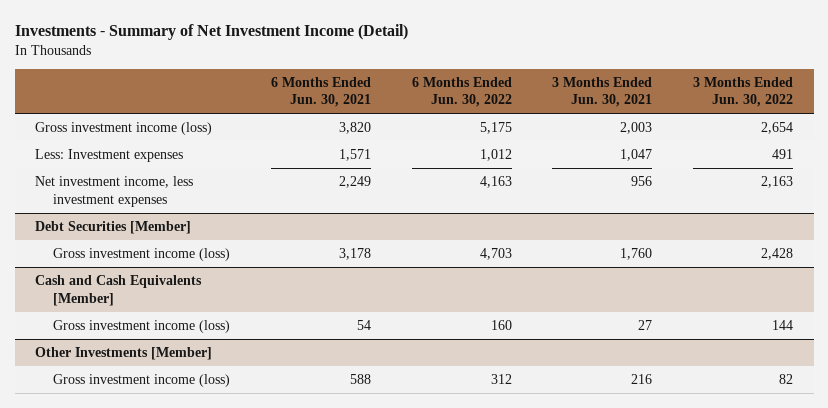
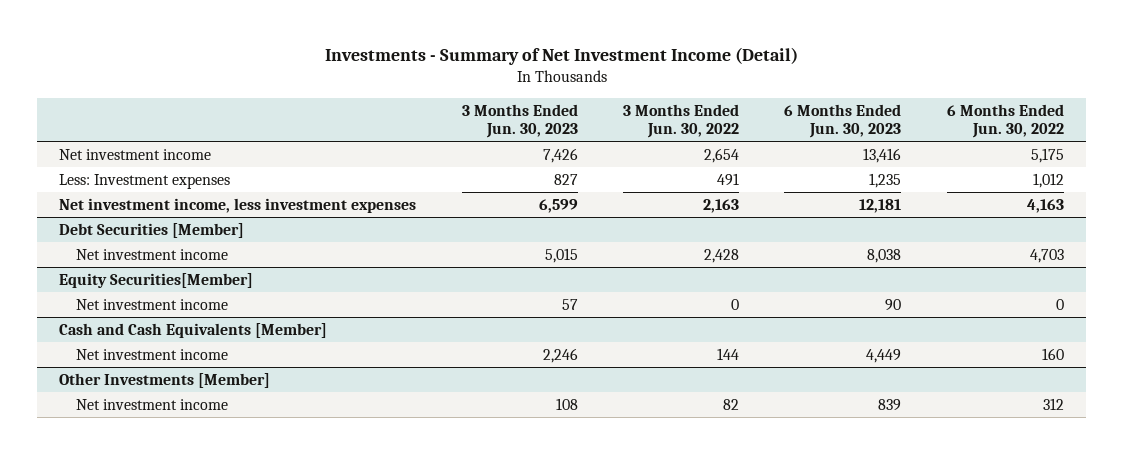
[270,76,371,108] 6 Months Ended Jun. 30, 2021 -> none
[552,76,653,108] 3 Months Ended Jun. 30, 2021 -> none
none -> [461,103,578,139] 3 Months Ended Jun. 30, 2023
none -> [784,103,902,139] 6 Months Ended Jun. 30, 2023
[35,122,213,136] Gross investment income (loss) -> [59,148,212,160] Net investment income
[53,248,231,262] Gross investment income (loss) -> [75,248,228,260] Net investment income
none -> [59,272,254,288] Equity Securities[Member]
none -> [75,298,228,310] Net investment income
[53,320,231,334] Gross investment income (loss) -> [75,348,228,360] Net investment income
[53,374,231,388] Gross investment income (loss) -> [75,398,228,410] Net investment income

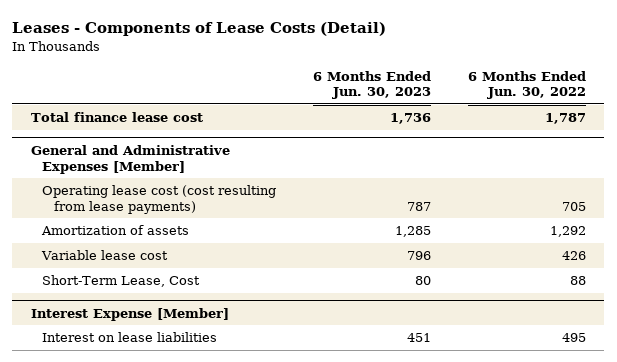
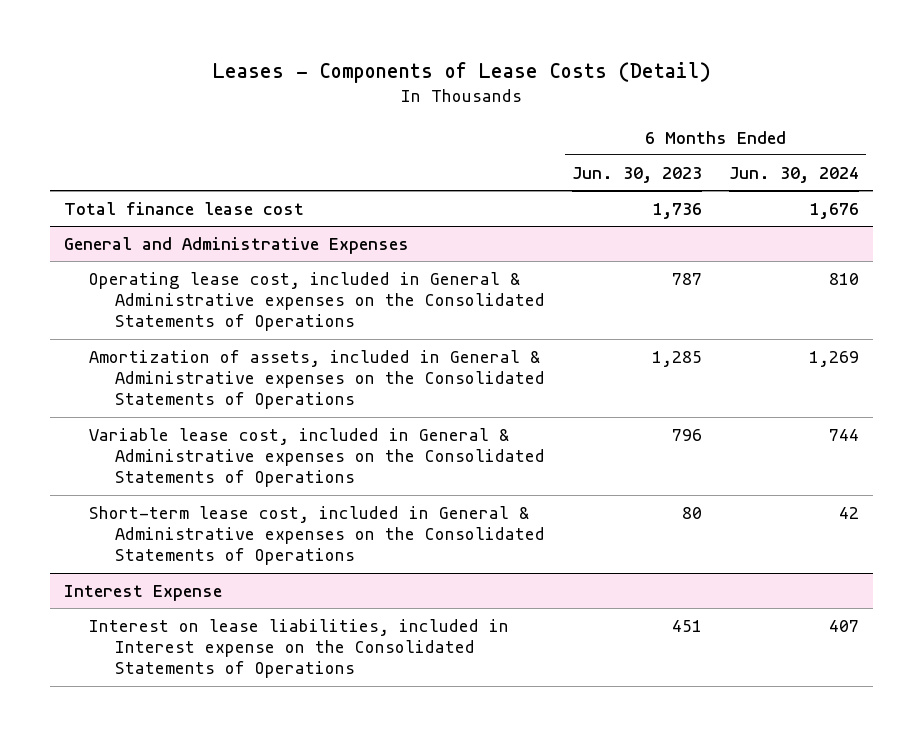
[467,70,586,100] 6 Months Ended Jun. 30, 2022 -> none
none -> [729,166,860,183] Jun. 30, 2024
[30,144,230,174] General and Administrative Expenses [Member] -> [64,236,410,254] General and Administrative Expenses
[42,185,277,214] Operating lease cost (cost resulting from lease payments) -> [89,271,545,332] Operating lease cost, included in General & Administrative expenses on the Consolidated Statements of Operations
[41,225,190,236] Amortization of assets -> [89,349,545,410] Amortization of assets, included in General & Administrative expenses on the Consolidated Statements of Operations
[41,250,169,261] Variable lease cost -> [89,427,545,488] Variable lease cost, included in General & Administrative expenses on the Consolidated Statements of Operations
[42,275,201,288] Short-Term Lease, Cost -> [89,505,545,566] Short-term lease cost, included in General & Administrative expenses on the Consolidated Statements of Operations
[30,307,229,321] Interest Expense [Member] -> [64,584,223,601] Interest Expense
[42,332,218,343] Interest on lease liabilities -> [89,618,510,679] Interest on lease liabilities, included in Interest expense on the Consolidated Statements of Operations

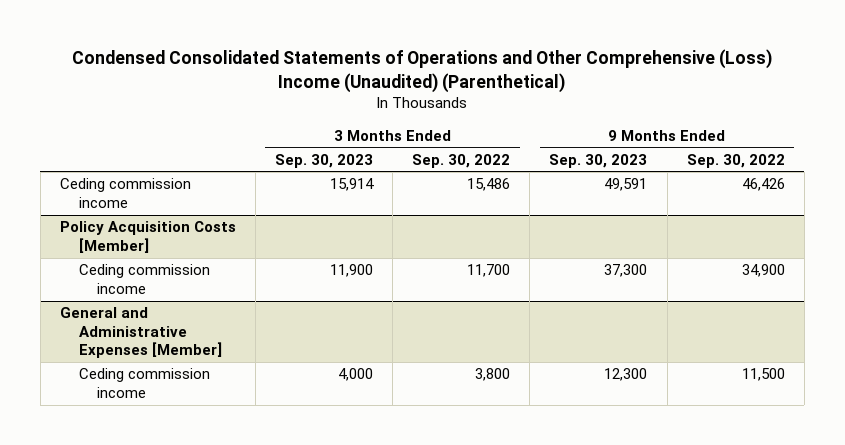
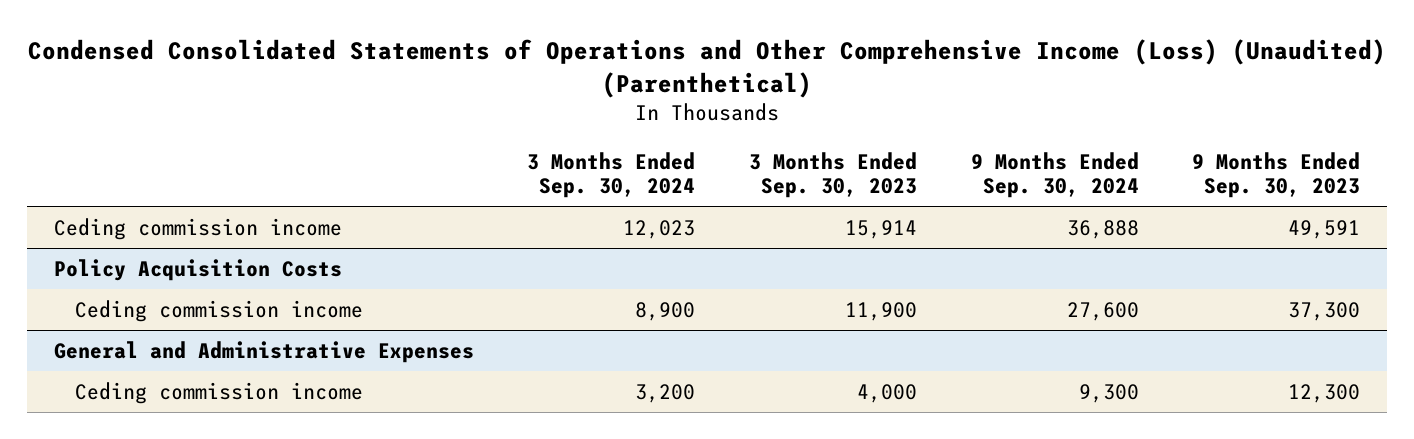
[72,48,773,93] Condensed Consolidated Statements of Operations and Other Comprehensive (Loss) Income (Unaudited) (Parenthetical) -> [28,39,1387,98] Condensed Consolidated Statements of Operations and Other Comprehensive Income (Loss) (Unaudited) (Parenthetical)
[412,153,511,168] Sep. 30, 2022 -> none
[686,153,785,168] Sep. 30, 2022 -> none
none -> [527,151,696,199] 3 Months Ended Sep. 30, 2024
none -> [970,151,1139,199] 9 Months Ended Sep. 30, 2024
[59,221,236,253] Policy Acquisition Costs [Member] -> [53,258,342,281] Policy Acquisition Costs
[59,307,222,359] General and Administrative Expenses [Member] -> [53,340,474,363] General and Administrative Expenses

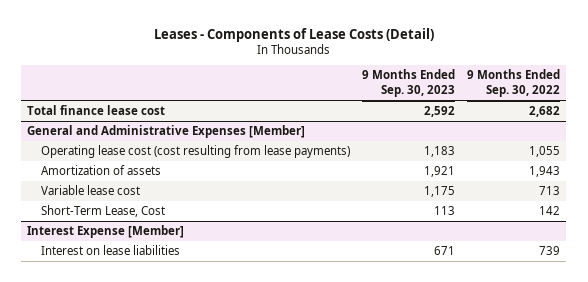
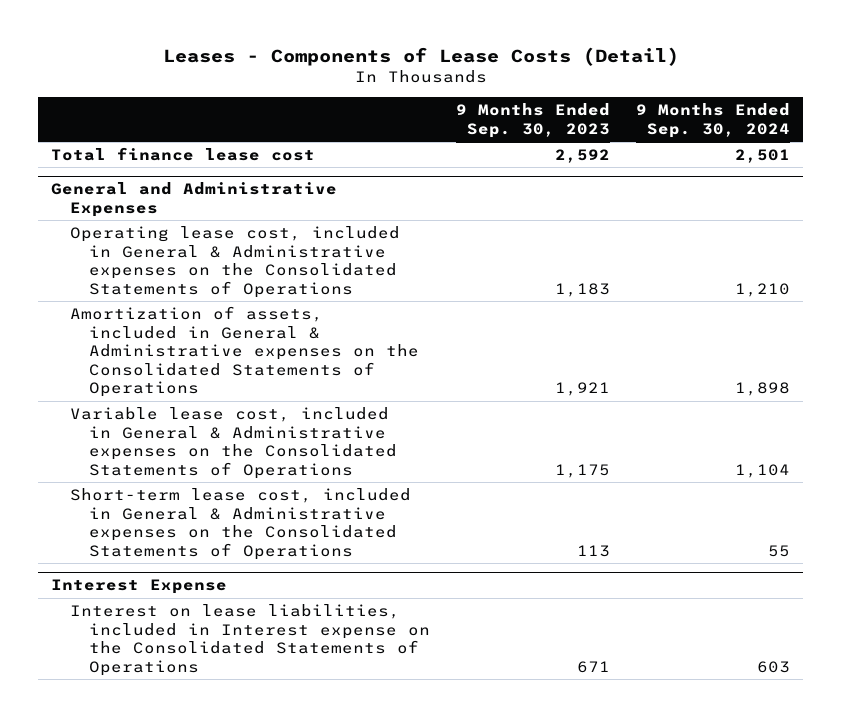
[467,69,561,98] 9 Months Ended Sep. 30, 2022 -> none
none -> [635,103,790,138] 9 Months Ended Sep. 30, 2024
[27,125,306,139] General and Administrative Expenses [Member] -> [51,182,338,217] General and Administrative Expenses
[40,145,350,159] Operating lease cost (cost resulting from lease payments) -> [69,225,400,298] Operating lease cost, included in General & Administrative expenses on the Consolidated Statements of Operations
[40,165,161,176] Amortization of assets -> [69,305,419,398] Amortization of assets, included in General & Administrative expenses on the Consolidated Statements of Operations
[40,185,140,196] Variable lease cost -> [69,406,397,479] Variable lease cost, included in General & Administrative expenses on the Consolidated Statements of Operations
[40,205,165,218] Short-Term Lease, Cost -> [69,487,411,560] Short-term lease cost, included in General & Administrative expenses on the Consolidated Statements of Operations
[27,225,185,239] Interest Expense [Member] -> [51,579,228,595] Interest Expense
[40,245,180,256] Interest on lease liabilities -> [69,603,430,676] Interest on lease liabilities, included in Interest expense on the Consolidated Statements of Operations

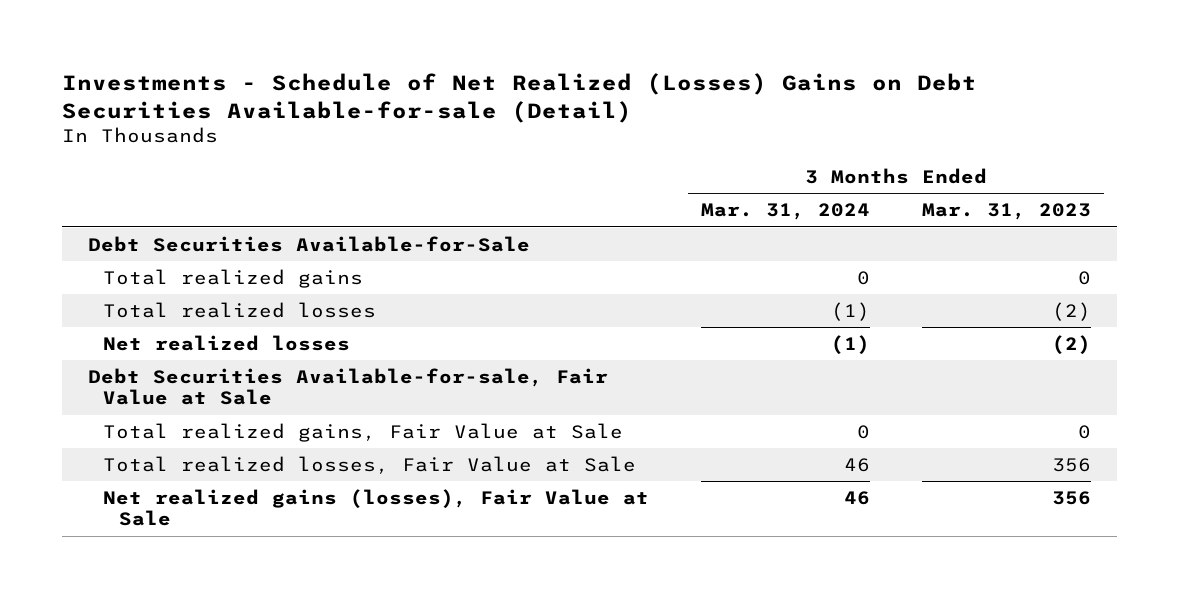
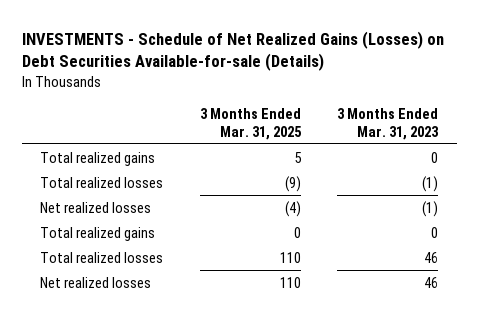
[62,73,978,124] Investments - Schedule of Net Realized (Losses) Gains on Debt Securities Available-for-sale (Detail) -> [22,30,445,72] INVESTMENTS - Schedule of Net Realized Gains (Losses) on Debt Securities Available-for-sale (Details)
[701,203,871,221] Mar. 31, 2024 -> none
none -> [199,108,302,140] 3 Months Ended Mar. 31, 2025
[88,235,531,252] Debt Securities Available-for-Sale -> none
[88,367,609,406] Debt Securities Available-for-sale, Fair Value at Sale -> none
[1052,301,1092,321] (2) -> [422,175,439,192] (1)
[1052,334,1092,354] (2) -> [422,200,439,217] (1)
[103,422,624,442] Total realized gains, Fair Value at Sale -> [40,226,156,241] Total realized gains
[103,455,637,474] Total realized losses, Fair Value at Sale -> [40,251,164,263] Total realized losses
[1052,457,1092,472] 356 -> [424,251,439,263] 46
[103,488,650,527] Net realized gains (losses), Fair Value at Sale -> [40,276,152,288] Net realized losses
[1052,490,1092,505] 356 -> [424,276,439,288] 46

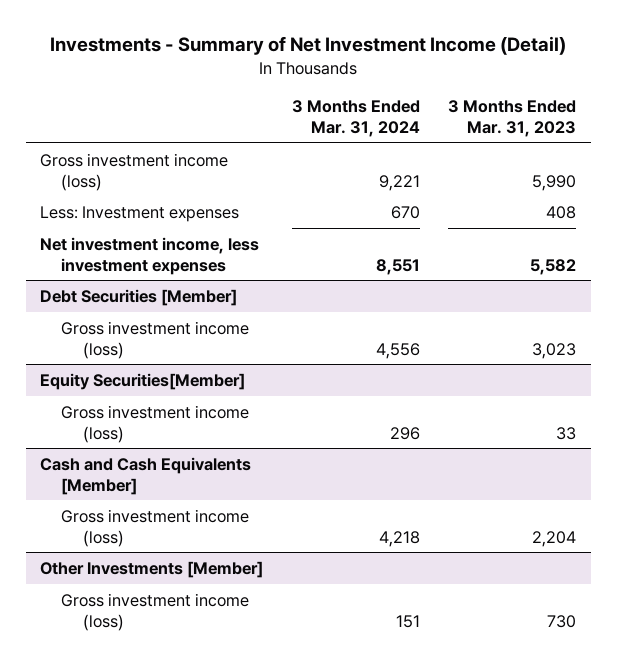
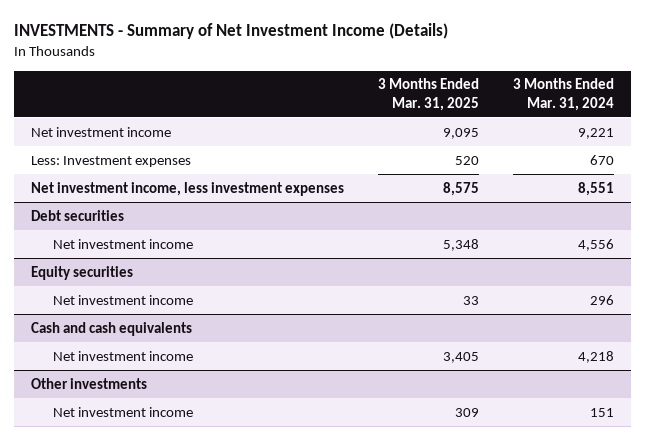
[50,36,567,56] Investments - Summary of Net Investment Income (Detail) -> [13,23,448,40] INVESTMENTS - Summary of Net Investment Income (Details)
[448,99,577,137] 3 Months Ended Mar. 31, 2023 -> none
none -> [377,78,479,111] 3 Months Ended Mar. 31, 2025
[40,152,229,191] Gross investment income (loss) -> [30,126,171,137] Net investment income
[40,288,238,306] Debt Securities [Member] -> [30,209,124,221] Debt securities
[61,320,250,359] Gross investment income (loss) -> [53,238,194,249] Net investment income
[40,372,246,390] Equity Securities[Member] -> [30,265,133,280] Equity securities
[61,404,250,443] Gross investment income (loss) -> [53,294,194,305] Net investment income
[40,456,252,495] Cash and Cash Equivalents [Member] -> [30,321,192,336] Cash and cash equivalents
[61,508,250,547] Gross investment income (loss) -> [53,350,194,361] Net investment income
[40,560,264,578] Other Investments [Member] -> [30,377,147,389] Other investments
[61,592,250,631] Gross investment income (loss) -> [53,406,194,417] Net investment income

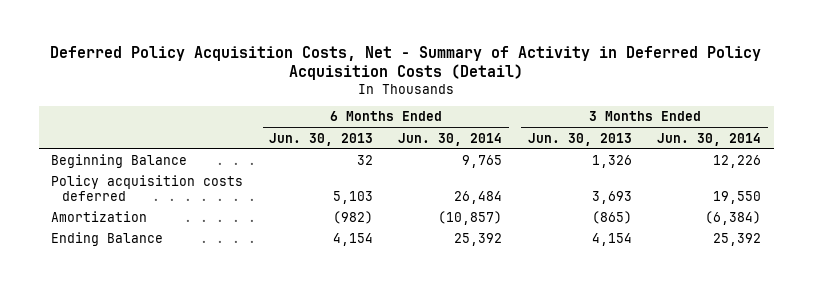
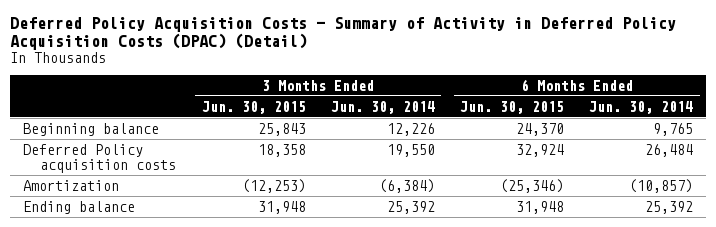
[50,46,762,81] Deferred Policy Acquisition Costs, Net - Summary of Activity in Deferred Policy Acquisition Costs (Detail) -> [10,16,677,51] Deferred Policy Acquisition Costs - Summary of Activity in Deferred Policy Acquisition Costs (DPAC) (Detail)
[268,132,373,146] Jun. 30, 2013 -> none
[527,132,632,146] Jun. 30, 2013 -> none
none -> [201,100,306,114] Jun. 30, 2015
none -> [460,100,565,114] Jun. 30, 2015
[51,154,188,169] Beginning Balance -> [22,122,159,136] Beginning balance
[51,175,244,201] Policy acquisition costs deferred -> [22,143,177,173] Deferred Policy acquisition costs
[51,232,164,247] Ending Balance -> [22,200,135,214] Ending balance

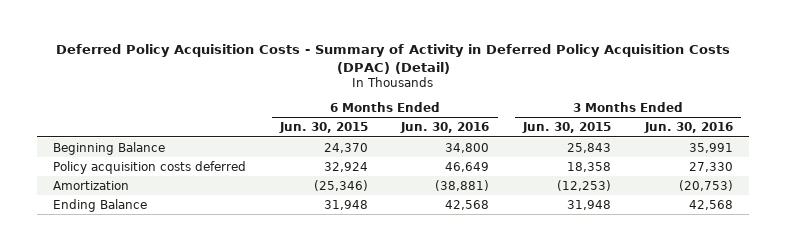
[330,100,435,114] Jun. 30, 2014 -> none
[589,100,694,114] Jun. 30, 2014 -> none
none -> [400,122,490,134] Jun. 30, 2016
none -> [643,122,733,134] Jun. 30, 2016
[22,122,159,136] Beginning balance -> [53,141,166,155] Beginning Balance
[22,143,177,173] Deferred Policy acquisition costs -> [53,160,247,174] Policy acquisition costs deferred
[22,200,135,214] Ending balance -> [53,198,148,212] Ending Balance

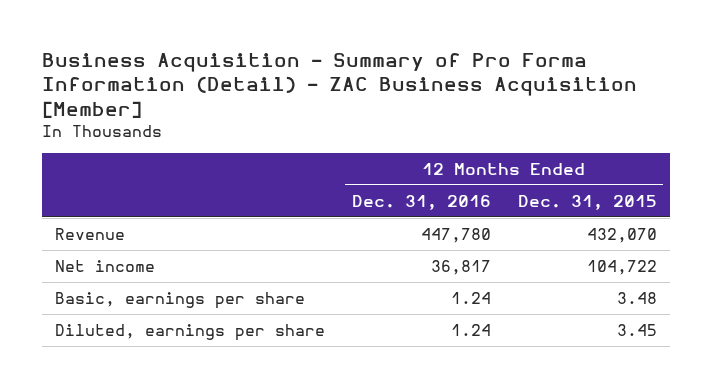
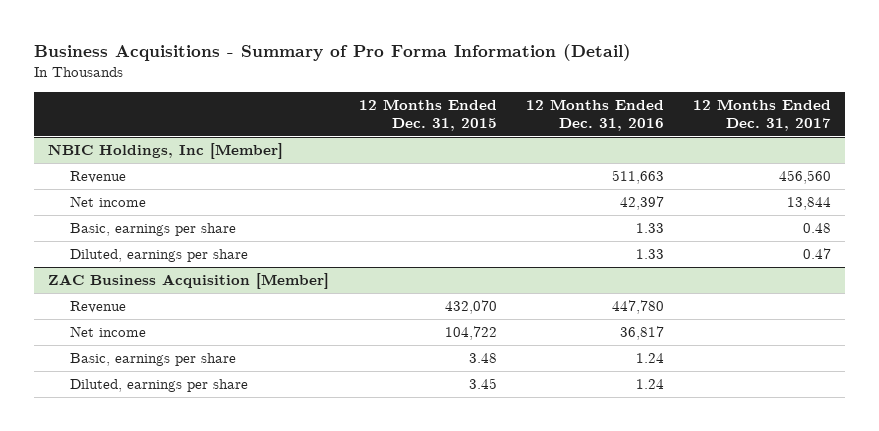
[41,52,637,118] Business Acquisition - Summary of Pro Forma Information (Detail) - ZAC Business Acquisition [Member] -> [33,43,631,61] Business Acquisitions - Summary of Pro Forma Information (Detail)
none -> [692,98,831,132] 12 Months Ended Dec. 31, 2017
none -> [48,142,284,159] NBIC Holdings, Inc [Member]
none -> [70,170,127,183] Revenue
none -> [70,195,147,207] Net income
none -> [70,222,237,236] Basic, earnings per share
none -> [70,248,249,262] Diluted, earnings per share
none -> [48,272,330,289] ZAC Business Acquisition [Member]

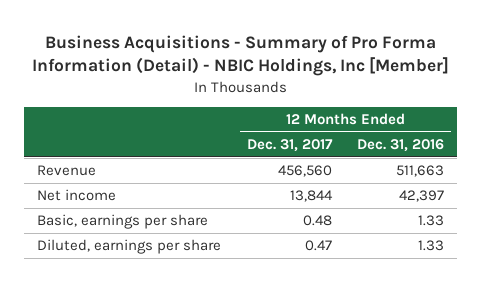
[33,43,631,61] Business Acquisitions - Summary of Pro Forma Information (Detail) -> [31,34,449,77] Business Acquisitions - Summary of Pro Forma Information (Detail) - NBIC Holdings, Inc [Member]
[358,98,497,132] 12 Months Ended Dec. 31, 2015 -> none
[48,142,284,159] NBIC Holdings, Inc [Member] -> none
[48,272,330,289] ZAC Business Acquisition [Member] -> none
[70,300,127,313] Revenue -> none
[70,325,147,337] Net income -> none
[70,352,237,366] Basic, earnings per share -> none
[70,378,249,392] Diluted, earnings per share -> none

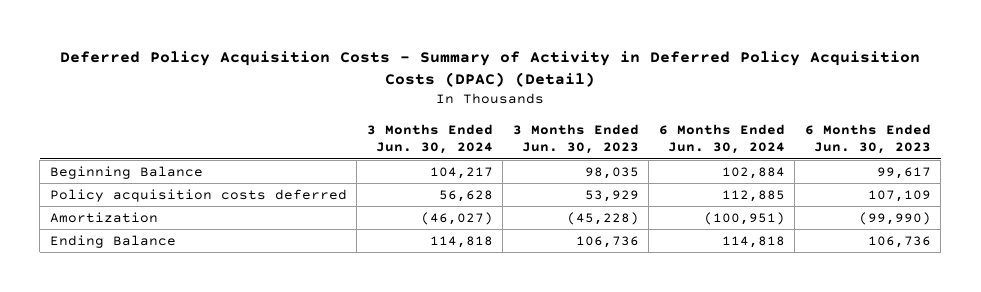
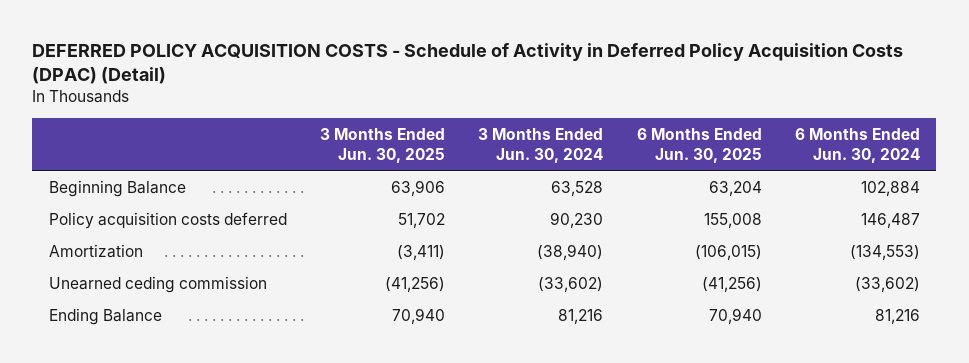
[60,50,921,88] Deferred Policy Acquisition Costs - Summary of Activity in Deferred Policy Acquisition Costs (DPAC) (Detail) -> [32,42,904,85] DEFERRED POLICY ACQUISITION COSTS - Schedule of Activity in Deferred Policy Acquisition Costs (DPAC) (Detail)
[512,123,639,155] 3 Months Ended Jun. 30, 2023 -> none
[804,123,931,155] 6 Months Ended Jun. 30, 2023 -> none
none -> [320,127,446,163] 3 Months Ended Jun. 30, 2025
none -> [636,127,762,163] 6 Months Ended Jun. 30, 2025
[429,166,493,179] 104,217 -> [551,180,604,196] 63,528
[438,189,493,202] 56,628 -> [550,211,604,228] 90,230
[721,189,785,202] 112,885 -> [860,212,920,228] 146,487
[420,211,493,225] (46,027) -> [537,243,604,260] (38,940)
[703,211,785,225] (100,951) -> [849,244,920,260] (134,553)
none -> [49,275,268,293] Unearned ceding commission
[429,235,493,248] 114,818 -> [558,308,604,324] 81,216
[721,235,785,248] 114,818 -> [874,308,920,324] 81,216

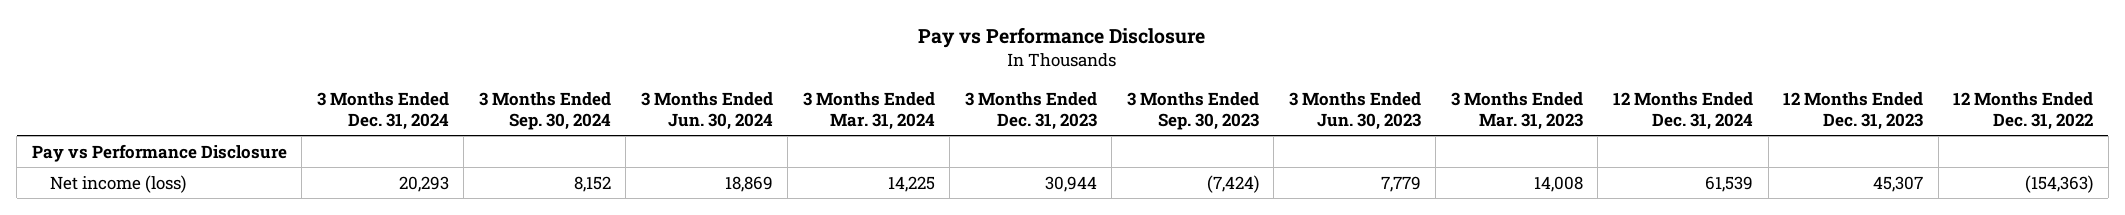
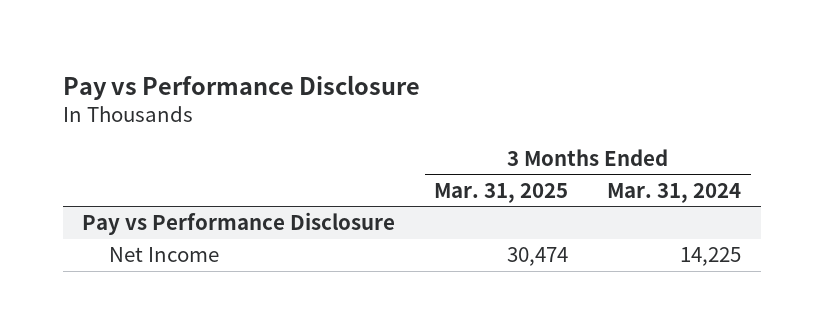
[316,92,449,130] 3 Months Ended Dec. 31, 2024 -> none
[478,92,611,130] 3 Months Ended Sep. 30, 2024 -> none
[640,92,773,130] 3 Months Ended Jun. 30, 2024 -> none
[964,92,1097,130] 3 Months Ended Dec. 31, 2023 -> none
[1126,92,1259,130] 3 Months Ended Sep. 30, 2023 -> none
[1288,92,1421,130] 3 Months Ended Jun. 30, 2023 -> none
[1450,92,1583,130] 3 Months Ended Mar. 31, 2023 -> none
[1612,92,1753,130] 12 Months Ended Dec. 31, 2024 -> none
[1783,92,1924,130] 12 Months Ended Dec. 31, 2023 -> none
[1953,92,2094,130] 12 Months Ended Dec. 31, 2022 -> none
none -> [434,182,569,203] Mar. 31, 2025
[50,174,187,193] Net income (loss) -> [108,247,219,263] Net Income

